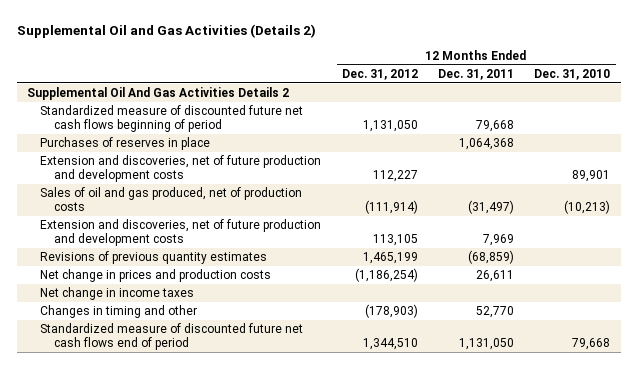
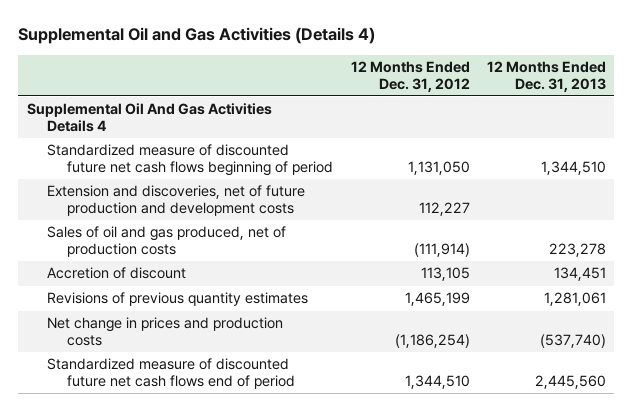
[16,24,316,39] Supplemental Oil and Gas Activities (Details 2) -> [18,27,376,45] Supplemental Oil and Gas Activities (Details 4)
[438,68,515,80] Dec. 31, 2011 -> none
[534,68,611,80] Dec. 31, 2010 -> none
none -> [486,61,606,92] 12 Months Ended Dec. 31, 2013
[26,87,289,101] Supplemental Oil And Gas Activities Details 2 -> [26,103,272,133] Supplemental Oil And Gas Activities Details 4
[40,137,211,151] Purchases of reserves in place -> none
[40,219,322,246] Extension and discoveries, net of future production and development costs -> [47,267,187,280] Accretion of discount
[40,287,195,301] Net change in income taxes -> none
[40,305,198,319] Changes in timing and other -> none

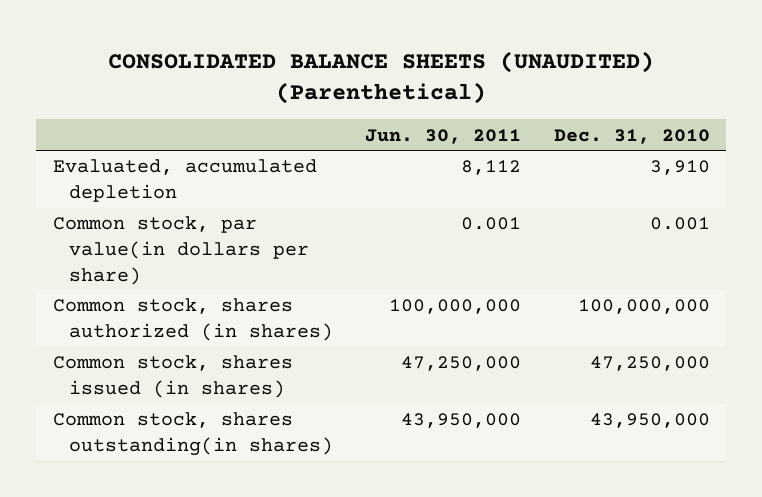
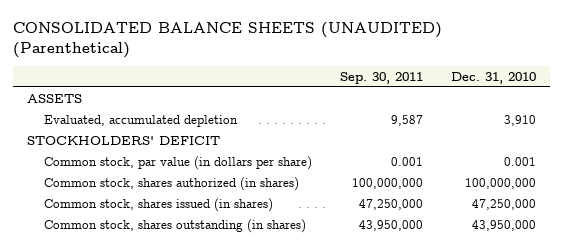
[365,128,522,144] Jun. 30, 2011 -> none
none -> [340,71,424,84] Sep. 30, 2011
none -> [27,93,83,103] ASSETS
none -> [27,135,221,145] STOCKHOLDERS' DEFICIT
[52,216,310,285] Common stock, par value(in dollars per share) -> [43,155,312,170] Common stock, par value (in dollars per share)
[52,412,334,456] Common stock, shares outstanding(in shares) -> [43,218,306,233] Common stock, shares outstanding (in shares)

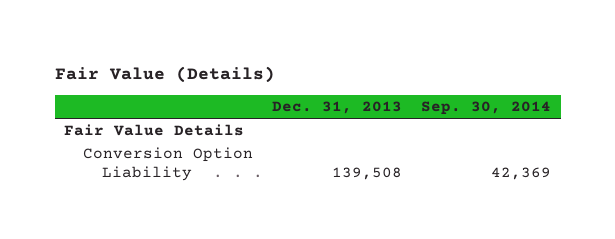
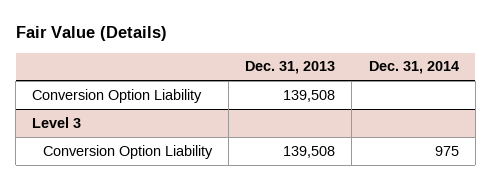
[421,101,552,116] Sep. 30, 2014 -> none
none -> [368,61,459,75] Dec. 31, 2014
[64,124,245,137] Fair Value Details -> none
none -> [32,116,82,128] Level 3
none -> [43,144,214,159] Conversion Option Liability

